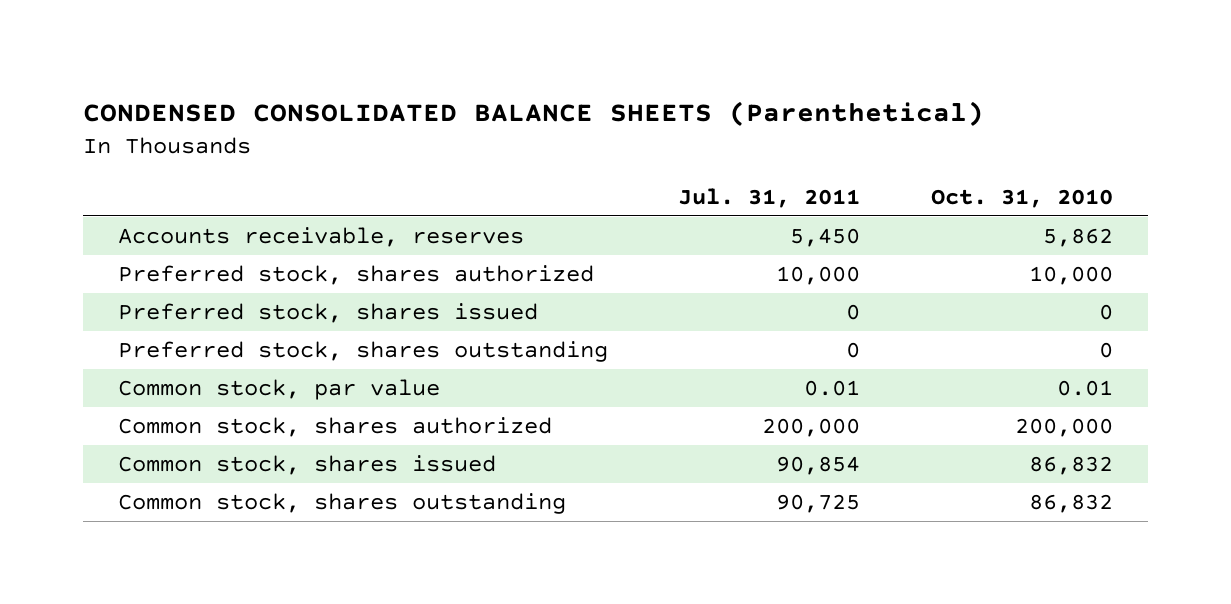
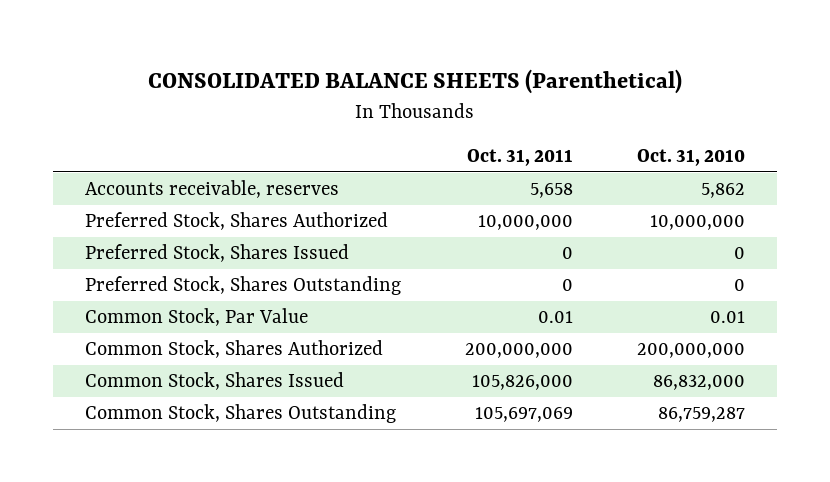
[83,100,985,126] CONDENSED CONSOLIDATED BALANCE SHEETS (Parenthetical) -> [148,68,683,94] CONSOLIDATED BALANCE SHEETS (Parenthetical)
[678,187,861,208] Jul. 31, 2011 -> none
none -> [467,148,574,166] Oct. 31, 2011
[118,265,595,286] Preferred stock, shares authorized -> [85,212,389,231] Preferred Stock, Shares Authorized
[1028,266,1113,286] 10,000 -> [650,215,746,231] 10,000,000
[118,303,539,324] Preferred stock, shares issued -> [85,244,350,263] Preferred Stock, Shares Issued
[118,341,609,363] Preferred stock, shares outstanding -> [85,276,402,296] Preferred Stock, Shares Outstanding
[118,379,441,401] Common stock, par value -> [85,308,309,327] Common Stock, Par Value
[118,417,553,438] Common stock, shares authorized -> [85,340,384,359] Common Stock, Shares Authorized
[1014,418,1113,438] 200,000 -> [637,343,746,359] 200,000,000
[118,455,497,476] Common stock, shares issued -> [85,372,345,391] Common Stock, Shares Issued
[1028,456,1113,476] 86,832 -> [653,375,746,391] 86,832,000
[118,493,567,515] Common stock, shares outstanding -> [85,404,397,424] Common Stock, Shares Outstanding
[1028,494,1113,514] 86,832 -> [658,407,746,423] 86,759,287

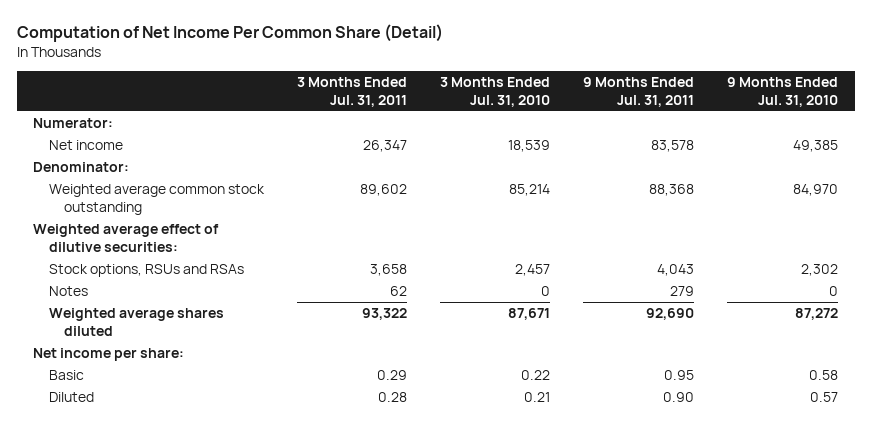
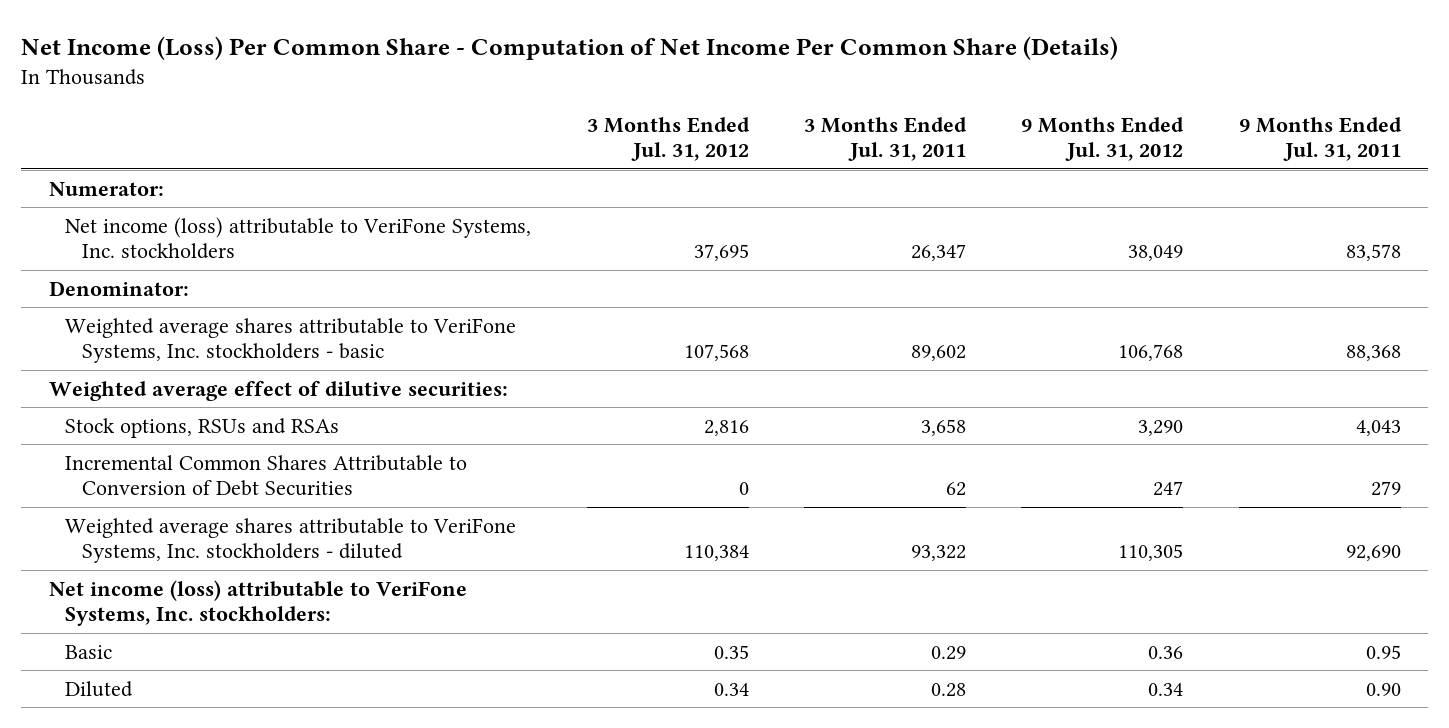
[16,24,443,43] Computation of Net Income Per Common Share (Detail) -> [21,35,1119,60] Net Income (Loss) Per Common Share - Computation of Net Income Per Common Share (Details)
[440,76,551,107] 3 Months Ended Jul. 31, 2010 -> none
[727,76,839,107] 9 Months Ended Jul. 31, 2010 -> none
none -> [586,116,750,162] 3 Months Ended Jul. 31, 2012
none -> [1021,116,1185,162] 9 Months Ended Jul. 31, 2012
[48,139,123,150] Net income -> [65,216,532,260] Net income (loss) attributable to VeriFone Systems, Inc. stockholders
[48,183,265,215] Weighted average common stock outstanding -> [65,317,517,364] Weighted average shares attributable to VeriFone Systems, Inc. stockholders - basic
[48,285,88,296] Notes -> [65,454,468,497] Incremental Common Shares Attributable to Conversion of Debt Securities
[48,307,224,336] Weighted average shares diluted -> [65,517,517,564] Weighted average shares attributable to VeriFone Systems, Inc. stockholders - diluted
[33,347,185,361] Net income per share: -> [48,579,467,627] Net income (loss) attributable to VeriFone Systems, Inc. stockholders:

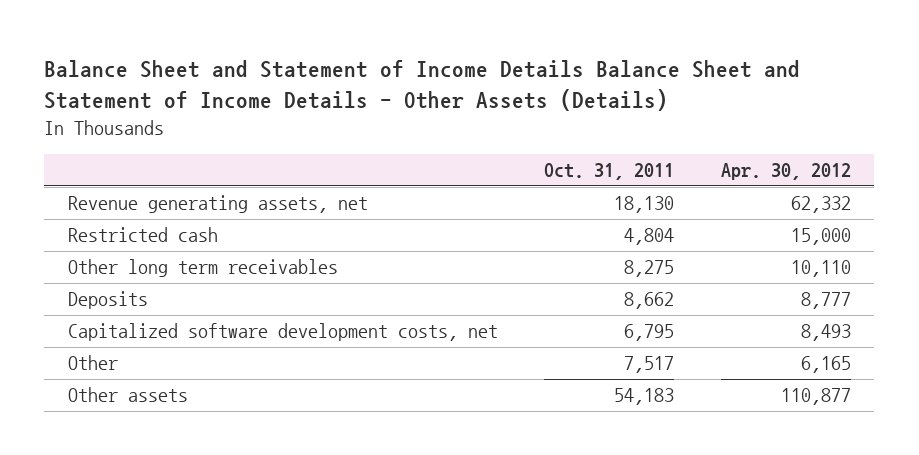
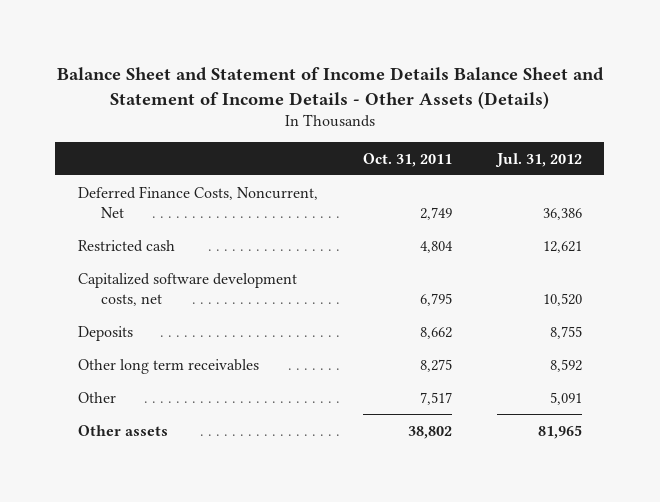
[721,163,852,181] Apr. 30, 2012 -> none
none -> [494,152,582,167] Jul. 31, 2012
[67,195,368,214] Revenue generating assets, net -> none
none -> [77,185,318,218] Deferred Finance Costs, Noncurrent, Net
[67,291,148,310] Deposits -> [77,325,133,341] Deposits
[67,259,338,278] Other long term receivables -> [77,358,259,374] Other long term receivables
[614,388,675,406] 54,183 -> [407,425,452,439] 38,802

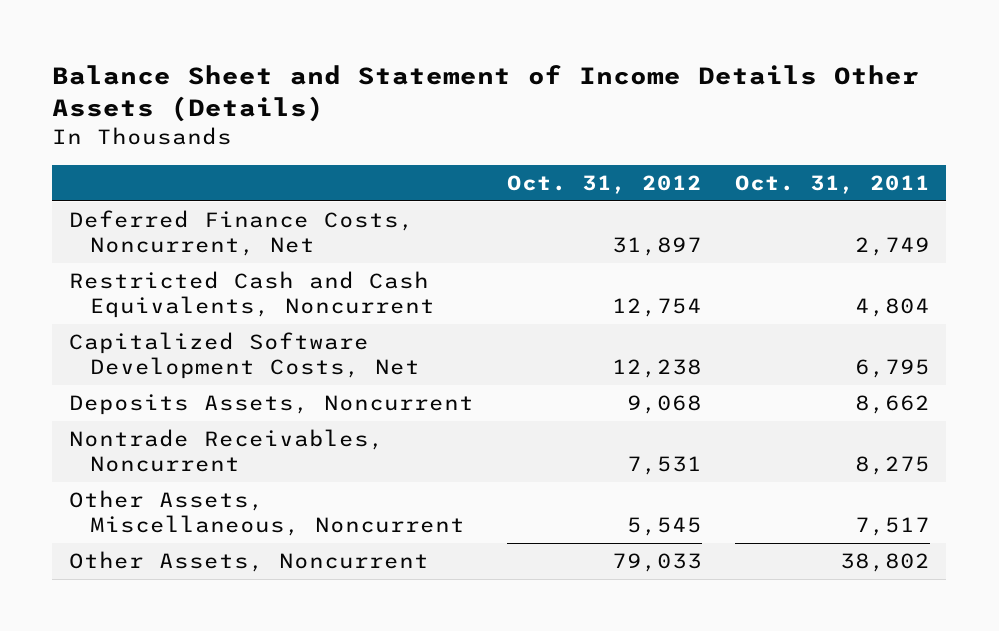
[56,67,604,109] Balance Sheet and Statement of Income Details Balance Sheet and Statement of Income Details - Other Assets (Details) -> [52,65,920,123] Balance Sheet and Statement of Income Details Other Assets (Details)
[494,152,582,167] Jul. 31, 2012 -> none
none -> [506,174,702,194] Oct. 31, 2012
[77,239,175,252] Restricted cash -> [68,271,435,318] Restricted Cash and Cash Equivalents, Noncurrent
[77,272,297,306] Capitalized software development costs, net -> [68,332,420,379] Capitalized Software Development Costs, Net
[77,325,133,341] Deposits -> [68,394,474,416] Deposits Assets, Noncurrent
[77,358,259,374] Other long term receivables -> [68,429,384,472] Nontrade Receivables, Noncurrent
[77,391,116,403] Other -> [68,490,465,536] Other Assets, Miscellaneous, Noncurrent
[77,424,168,436] Other assets -> [68,551,429,573] Other Assets, Noncurrent

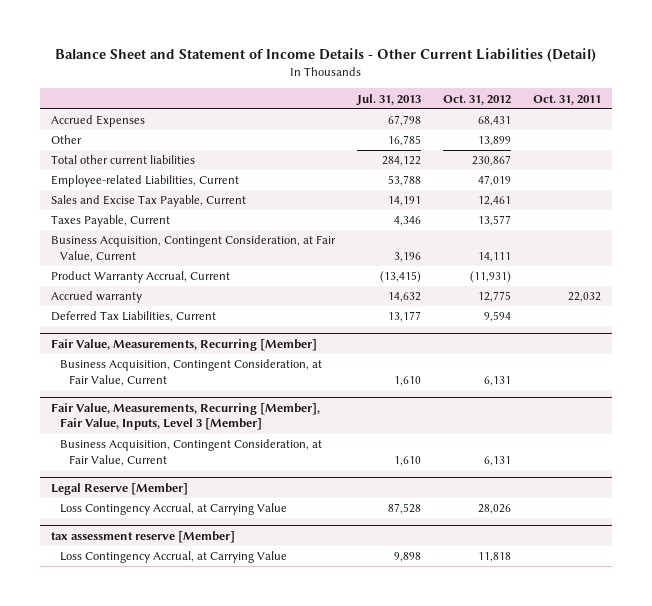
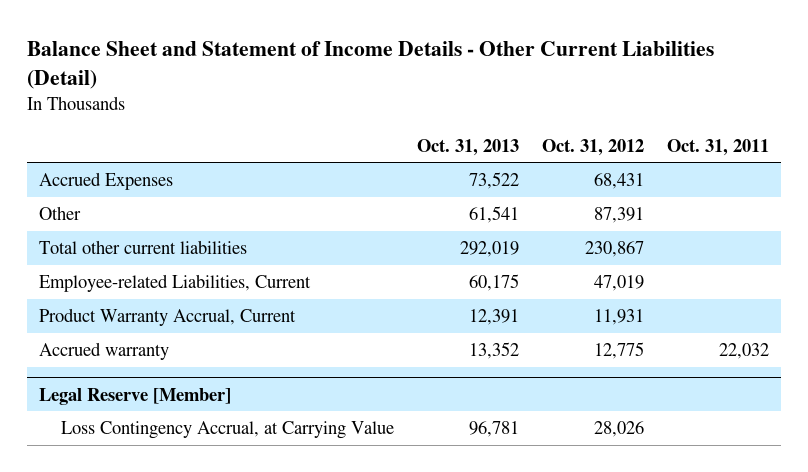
[356,93,422,106] Jul. 31, 2013 -> none
none -> [416,138,519,156] Oct. 31, 2013
[478,136,512,147] 13,899 -> [594,206,645,223] 87,391
[50,195,246,208] Sales and Excise Tax Payable, Current -> none
[50,215,170,228] Taxes Payable, Current -> none
[50,235,336,262] Business Acquisition, Contingent Consideration, at Fair Value, Current -> none
[470,271,512,284] (11,931) -> [594,308,645,325] 11,931
[50,311,216,323] Deferred Tax Liabilities, Current -> none
[50,338,317,351] Fair Value, Measurements, Recurring [Member] -> none
[59,359,322,386] Business Acquisition, Contingent Consideration, at Fair Value, Current -> none
[50,402,320,431] Fair Value, Measurements, Recurring [Member], Fair Value, Inputs, Level 3 [Member] -> none
[59,439,322,466] Business Acquisition, Contingent Consideration, at Fair Value, Current -> none
[50,530,235,543] tax assessment reserve [Member] -> none
[59,551,287,564] Loss Contingency Accrual, at Carrying Value -> none

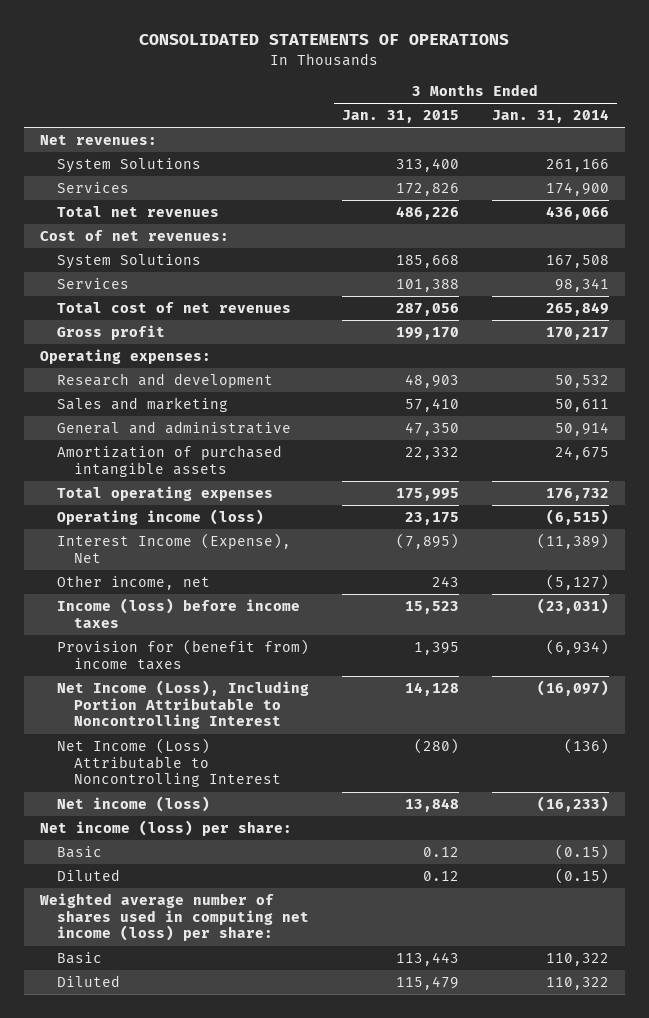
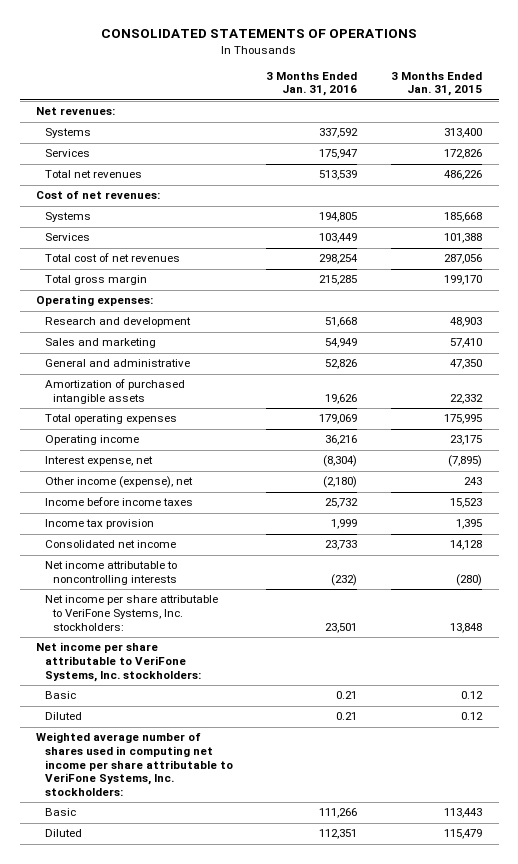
[491,109,609,124] Jan. 31, 2014 -> none
none -> [266,71,358,97] 3 Months Ended Jan. 31, 2016
[56,158,201,174] System Solutions -> [44,128,91,139] Systems
[56,254,201,270] System Solutions -> [44,212,91,223] Systems
[56,325,165,341] Gross profit -> [44,275,147,286] Total gross margin
[56,509,264,526] Operating income (loss) -> [44,435,139,446] Operating income
[56,533,291,563] Interest Income (Expense), Net -> [44,456,153,467] Interest expense, net
[56,575,210,591] Other income, net -> [44,476,193,489] Other income (expense), net
[56,598,300,628] Income (loss) before income taxes -> [44,497,193,507] Income before income taxes
[56,639,309,670] Provision for (benefit from) income taxes -> [44,519,154,530] Income tax provision
[56,680,309,730] Net Income (Loss), Including Portion Attributable to Noncontrolling Interest -> [44,540,176,549] Consolidated net income
[56,738,281,788] Net Income (Loss) Attributable to Noncontrolling Interest -> [44,561,178,586] Net income attributable to noncontrolling interests
[56,796,210,813] Net income (loss) -> [44,595,218,631] Net income per share attributable to VeriFone Systems, Inc. stockholders:
[39,820,292,837] Net income (loss) per share: -> [36,642,201,682] Net income per share attributable to VeriFone Systems, Inc. stockholders:
[38,893,309,942] Weighted average number of shares used in computing net income (loss) per share: -> [36,732,233,796] Weighted average number of shares used in computing net income per share attributable to VeriFone Systems, Inc. stockholders:

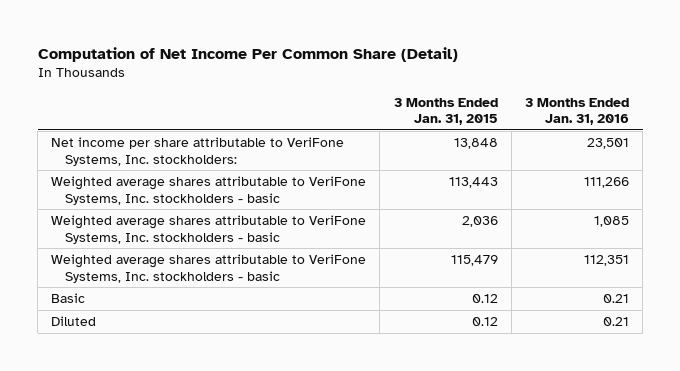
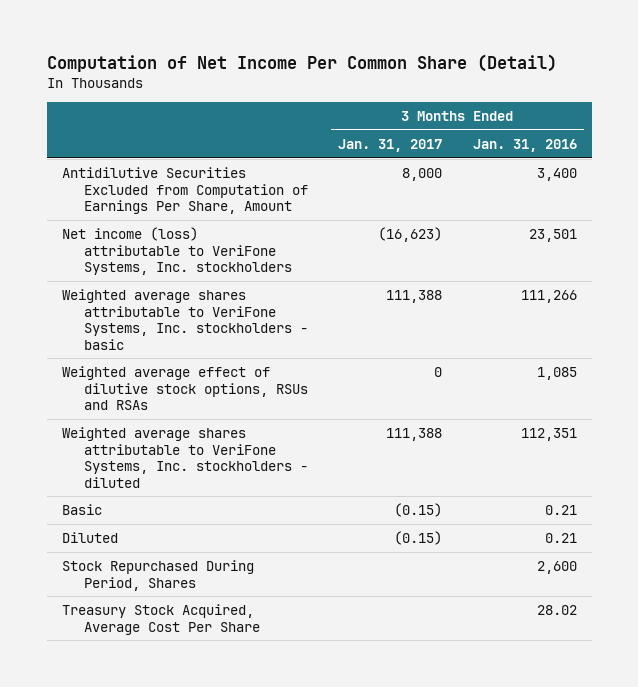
[393,97,498,126] 3 Months Ended Jan. 31, 2015 -> none
none -> [338,138,443,152] Jan. 31, 2017
none -> [61,167,309,215] Antidilutive Securities Excluded from Computation of Earnings Per Share, Amount
[51,136,345,166] Net income per share attributable to VeriFone Systems, Inc. stockholders: -> [61,227,293,276] Net income (loss) attributable to VeriFone Systems, Inc. stockholders
[51,214,367,244] Weighted average shares attributable to VeriFone Systems, Inc. stockholders - basic -> [61,366,309,411] Weighted average effect of dilutive stock options, RSUs and RSAs
[51,253,367,283] Weighted average shares attributable to VeriFone Systems, Inc. stockholders - basic -> [61,427,309,488] Weighted average shares attributable to VeriFone Systems, Inc. stockholders - diluted
none -> [61,560,254,591] Stock Repurchased During Period, Shares
none -> [61,604,261,635] Treasury Stock Acquired, Average Cost Per Share

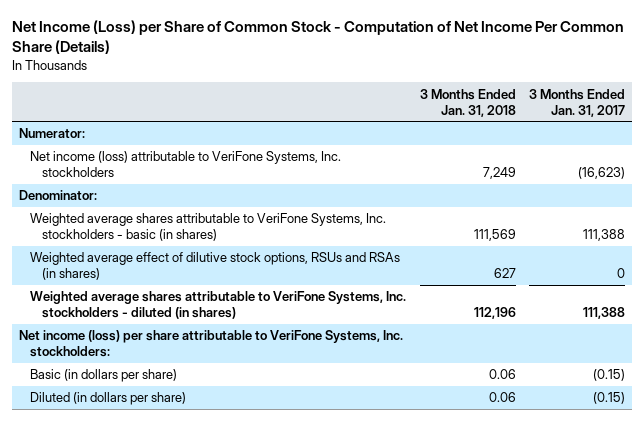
[46,53,557,72] Computation of Net Income Per Common Share (Detail) -> [12,20,625,55] Net Income (Loss) per Share of Common Stock - Computation of Net Income Per Common Share (Details)
[472,138,577,152] Jan. 31, 2016 -> none
none -> [419,88,516,117] 3 Months Ended Jan. 31, 2018
[61,167,309,215] Antidilutive Securities Excluded from Computation of Earnings Per Share, Amount -> none
none -> [19,128,86,139] Numerator:
[61,560,254,591] Stock Repurchased During Period, Shares -> none
[61,604,261,635] Treasury Stock Acquired, Average Cost Per Share -> none
none -> [19,190,98,201] Denominator:
[61,289,309,350] Weighted average shares attributable to VeriFone Systems, Inc. stockholders - basic -> [30,213,387,242] Weighted average shares attributable to VeriFone Systems, Inc. stockholders - basic (in shares)
[61,366,309,411] Weighted average effect of dilutive stock options, RSUs and RSAs -> [30,252,401,281] Weighted average effect of dilutive stock options, RSUs and RSAs (in shares)
[61,427,309,488] Weighted average shares attributable to VeriFone Systems, Inc. stockholders - diluted -> [30,291,407,320] Weighted average shares attributable to VeriFone Systems, Inc. stockholders - diluted (in shares)
none -> [19,330,404,358] Net income (loss) per share attributable to VeriFone Systems, Inc. stockholders:
[61,504,102,516] Basic -> [30,369,178,383] Basic (in dollars per share)
[61,532,118,544] Diluted -> [30,392,187,406] Diluted (in dollars per share)

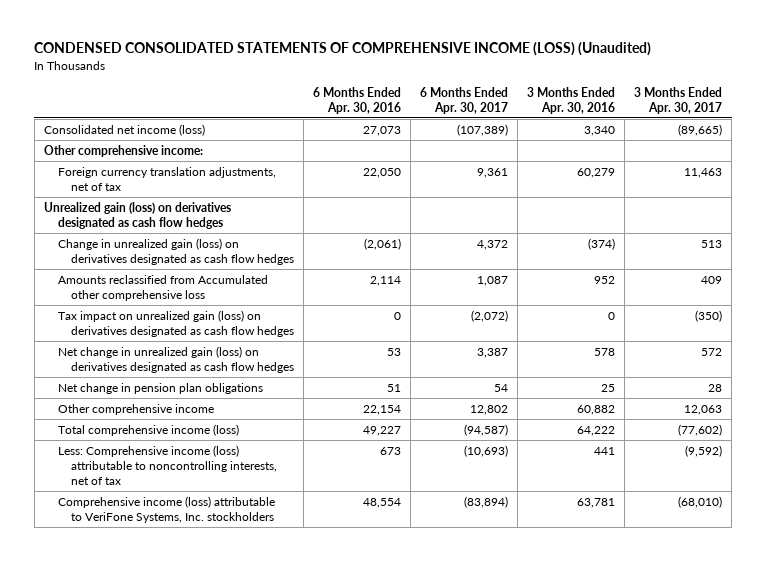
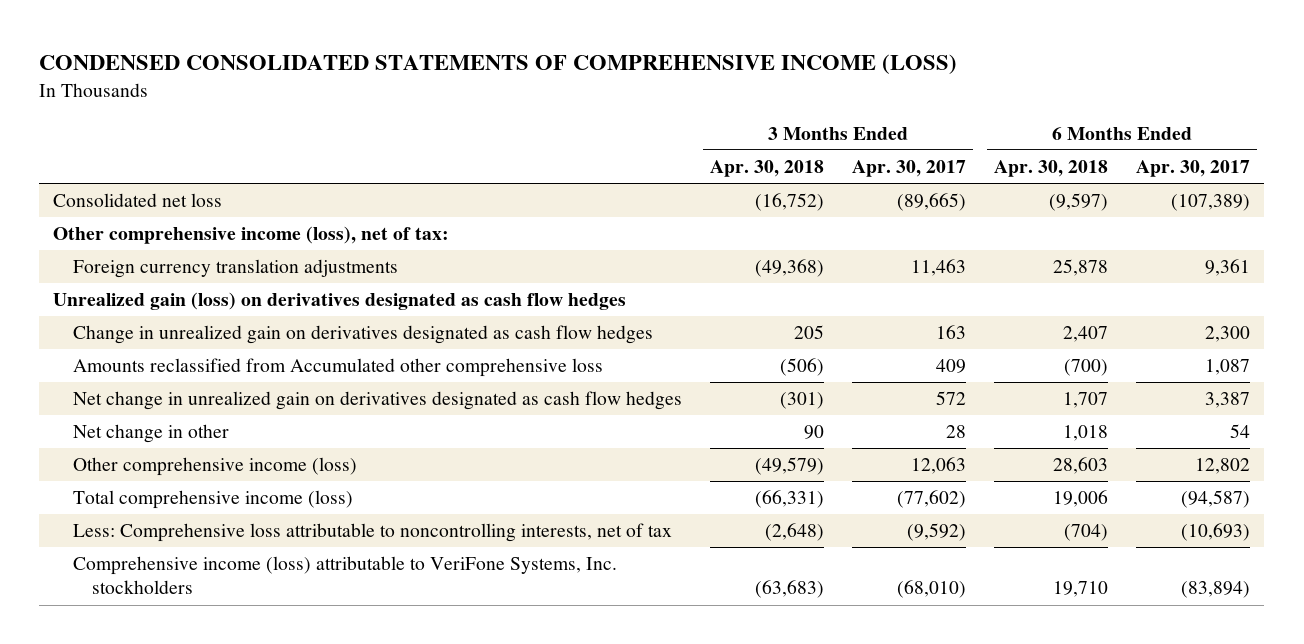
[34,42,652,57] CONDENSED CONSOLIDATED STATEMENTS OF COMPREHENSIVE INCOME (LOSS) (Unaudited) -> [39,53,958,74] CONDENSED CONSOLIDATED STATEMENTS OF COMPREHENSIVE INCOME (LOSS)
[313,86,402,114] 6 Months Ended Apr. 30, 2016 -> none
[527,86,616,114] 3 Months Ended Apr. 30, 2016 -> none
none -> [709,160,824,178] Apr. 30, 2018
none -> [994,160,1109,178] Apr. 30, 2018
[43,123,205,136] Consolidated net income (loss) -> [53,193,223,208] Consolidated net loss
[43,144,203,157] Other comprehensive income: -> [53,226,450,245] Other comprehensive income (loss), net of tax:
[57,166,276,191] Foreign currency translation adjustments, net of tax -> [72,259,398,279] Foreign currency translation adjustments
[57,237,295,265] Change in unrealized gain (loss) on derivatives designated as cash flow hedges -> [72,325,653,345] Change in unrealized gain on derivatives designated as cash flow hedges
[477,239,509,250] 4,372 -> [1205,326,1251,343] 2,300
[701,239,723,248] 513 -> [935,325,966,340] 163
[57,309,295,337] Tax impact on unrealized gain (loss) on derivatives designated as cash flow hedges -> none
[57,345,295,373] Net change in unrealized gain (loss) on derivatives designated as cash flow hedges -> [72,391,682,411] Net change in unrealized gain on derivatives designated as cash flow hedges
[57,382,263,394] Net change in pension plan obligations -> [72,424,229,444] Net change in other
[57,403,214,415] Other comprehensive income -> [72,457,357,477] Other comprehensive income (loss)
[57,444,278,485] Less: Comprehensive income (loss) attributable to noncontrolling interests, net of tax -> [72,523,672,543] Less: Comprehensive loss attributable to noncontrolling interests, net of tax

